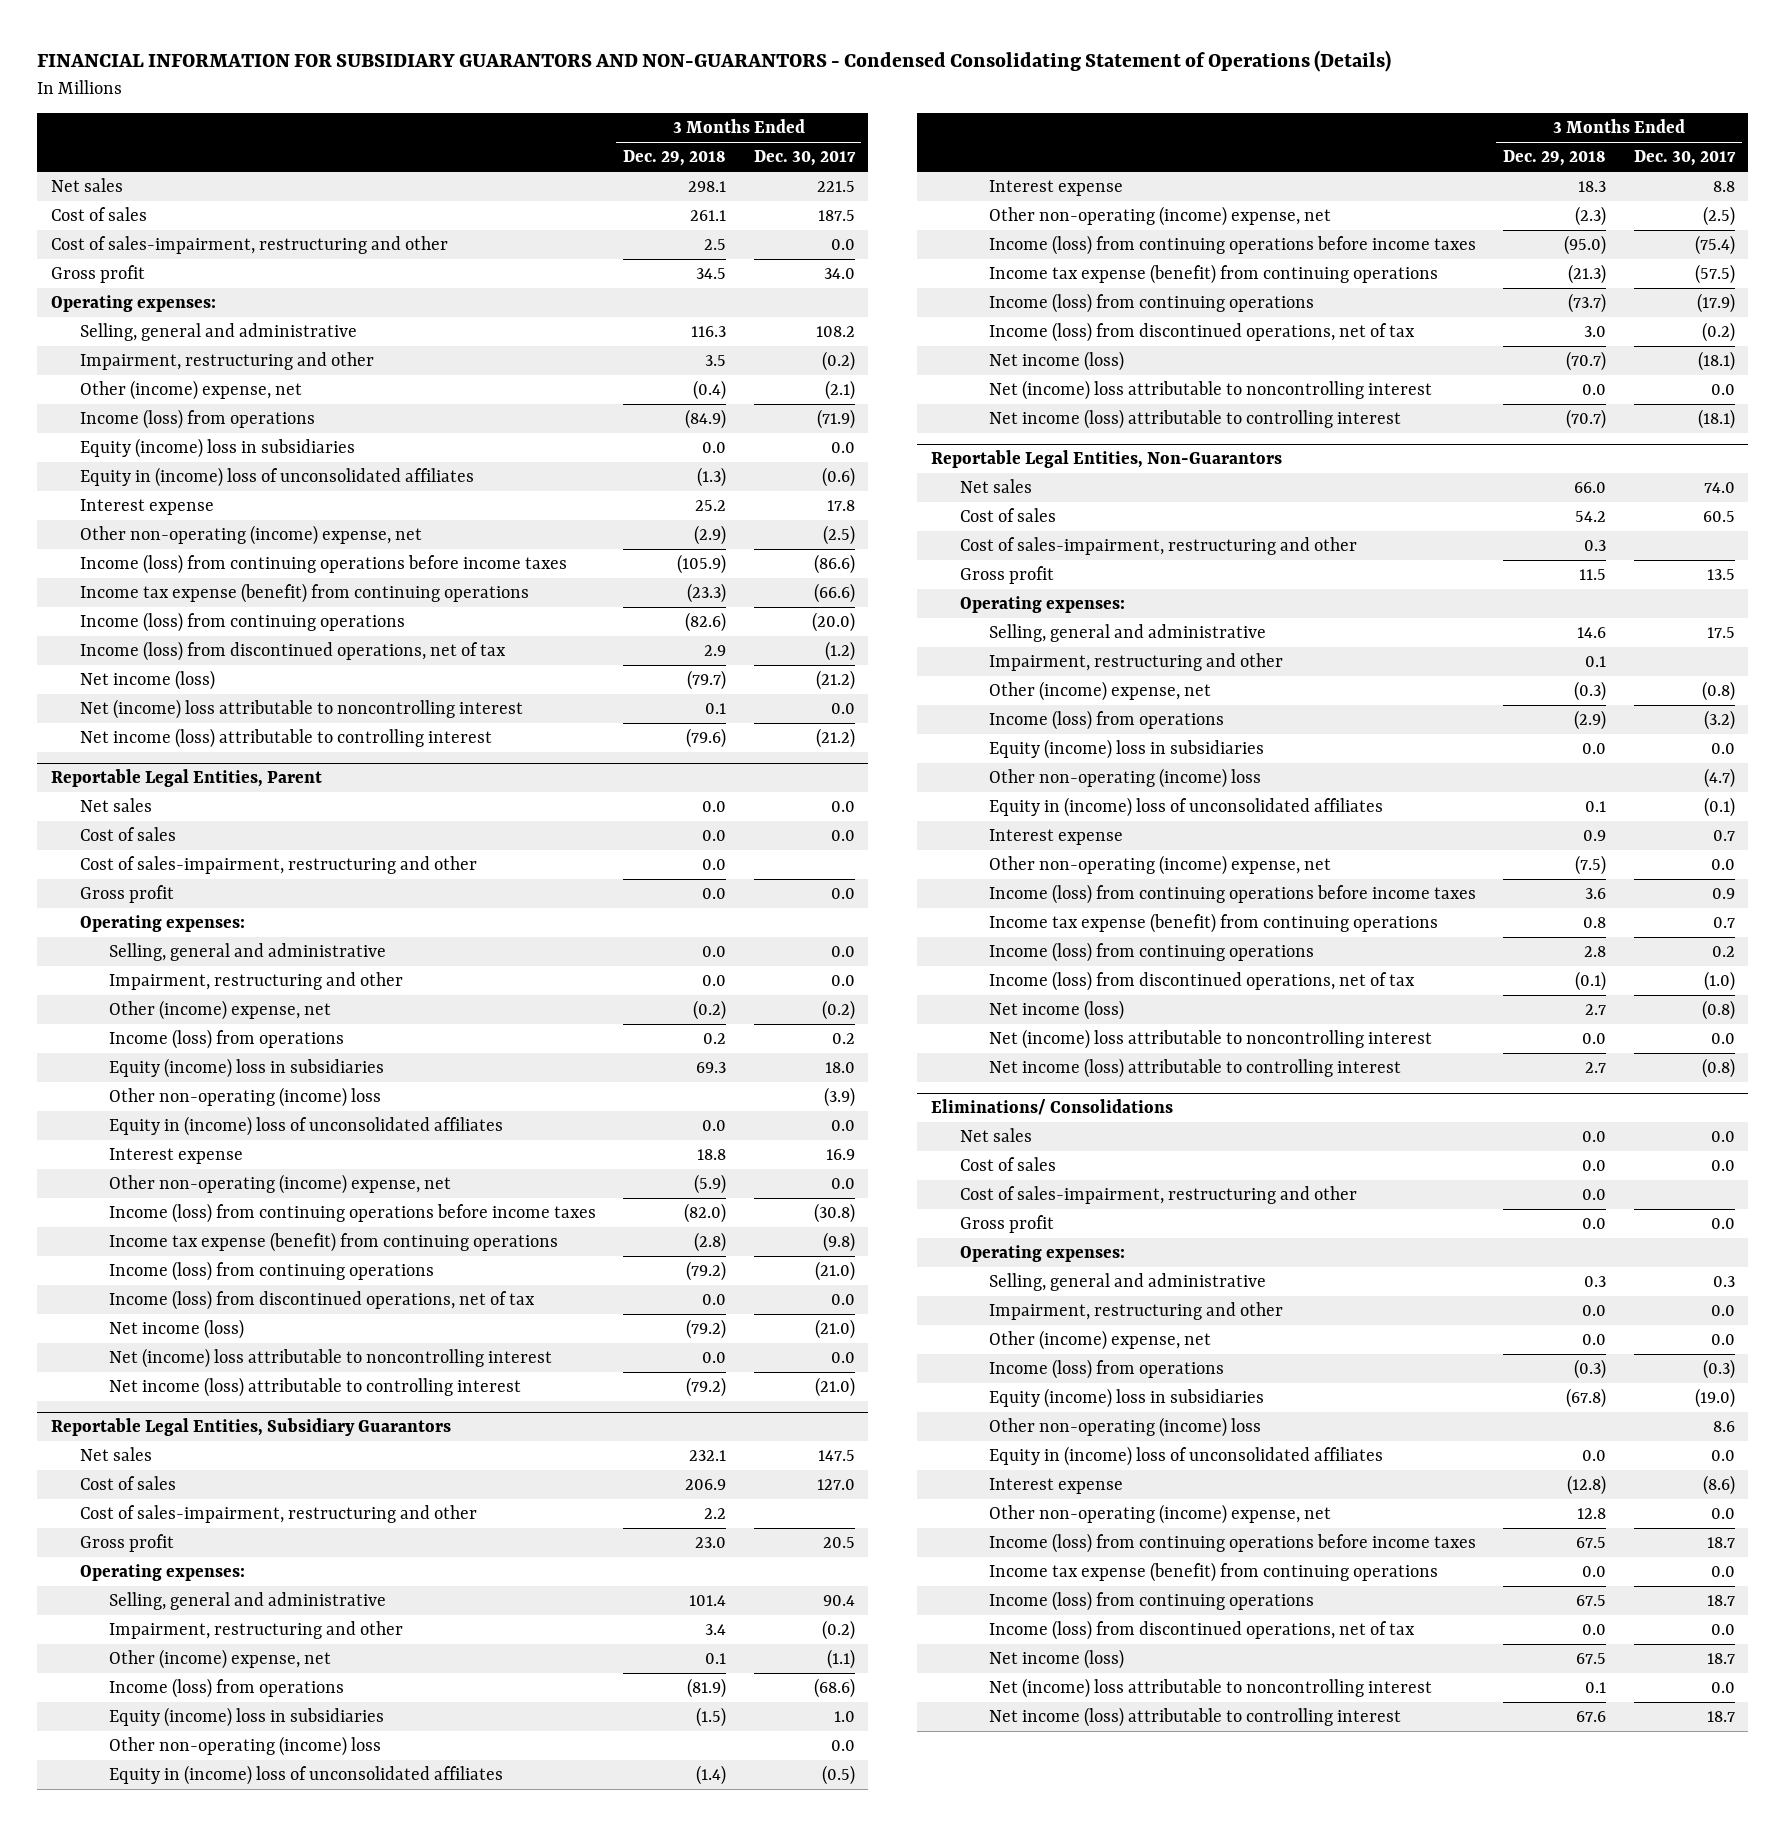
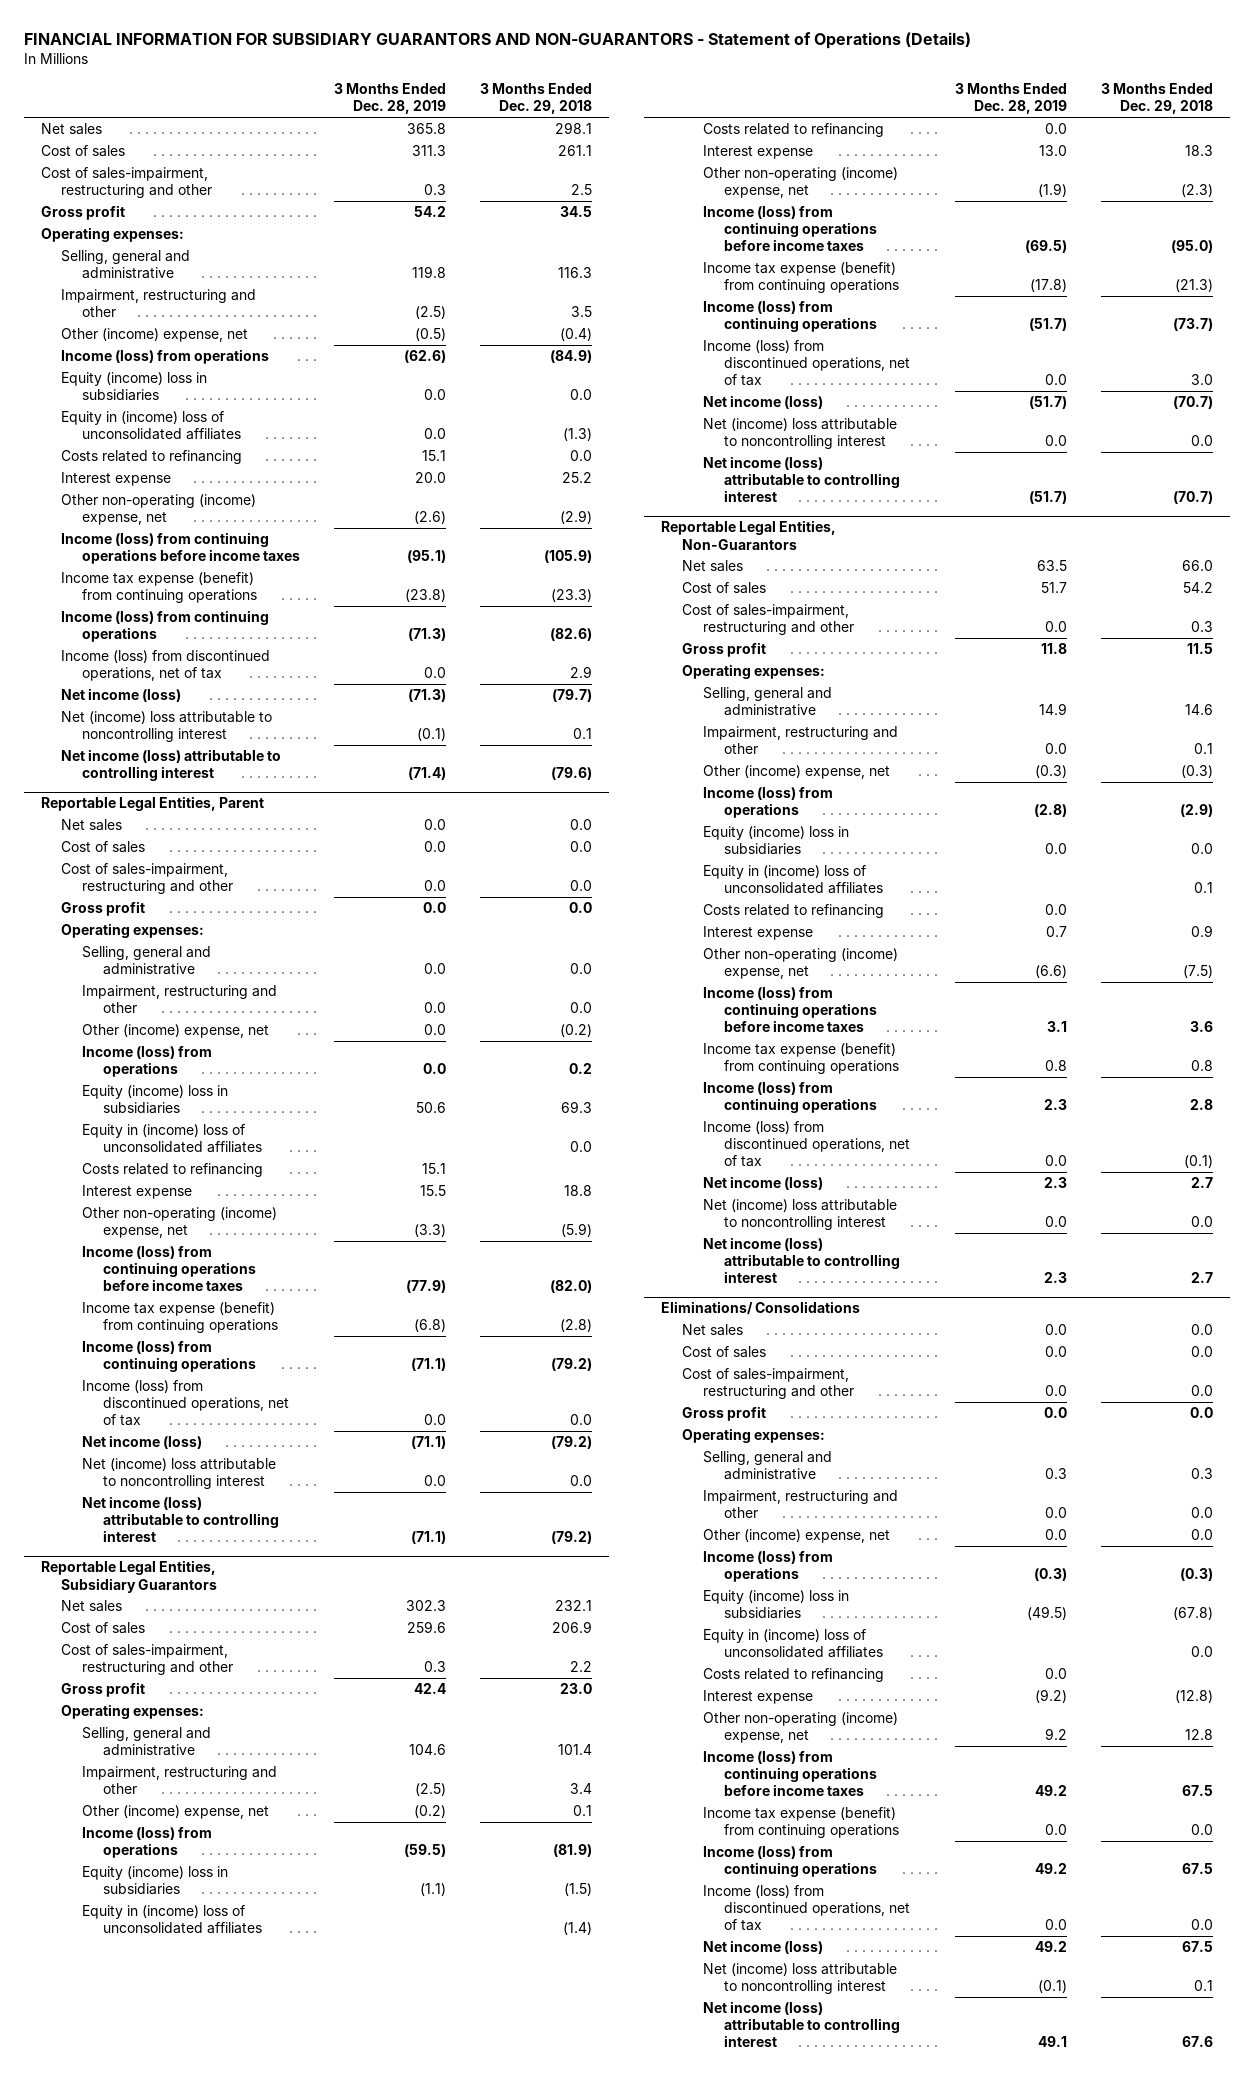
[36,50,1391,73] FINANCIAL INFORMATION FOR SUBSIDIARY GUARANTORS AND NON-GUARANTORS - Condensed Consolidating Statement of Operations (Details) -> [23,32,971,50] FINANCIAL INFORMATION FOR SUBSIDIARY GUARANTORS AND NON-GUARANTORS - Statement of Operations (Details)
[753,150,856,167] Dec. 30, 2017 -> none
none -> [334,83,447,115] 3 Months Ended Dec. 28, 2019
none -> [61,449,243,464] Costs related to refinancing
[108,1087,381,1108] Other non-operating (income) loss -> none
none -> [82,1162,264,1177] Costs related to refinancing
[108,1736,381,1757] Other non-operating (income) loss -> none
none -> [702,122,884,137] Costs related to refinancing
[988,768,1261,789] Other non-operating (income) loss -> none
none -> [702,903,884,918] Costs related to refinancing
[988,1417,1261,1438] Other non-operating (income) loss -> none
none -> [702,1667,884,1682] Costs related to refinancing

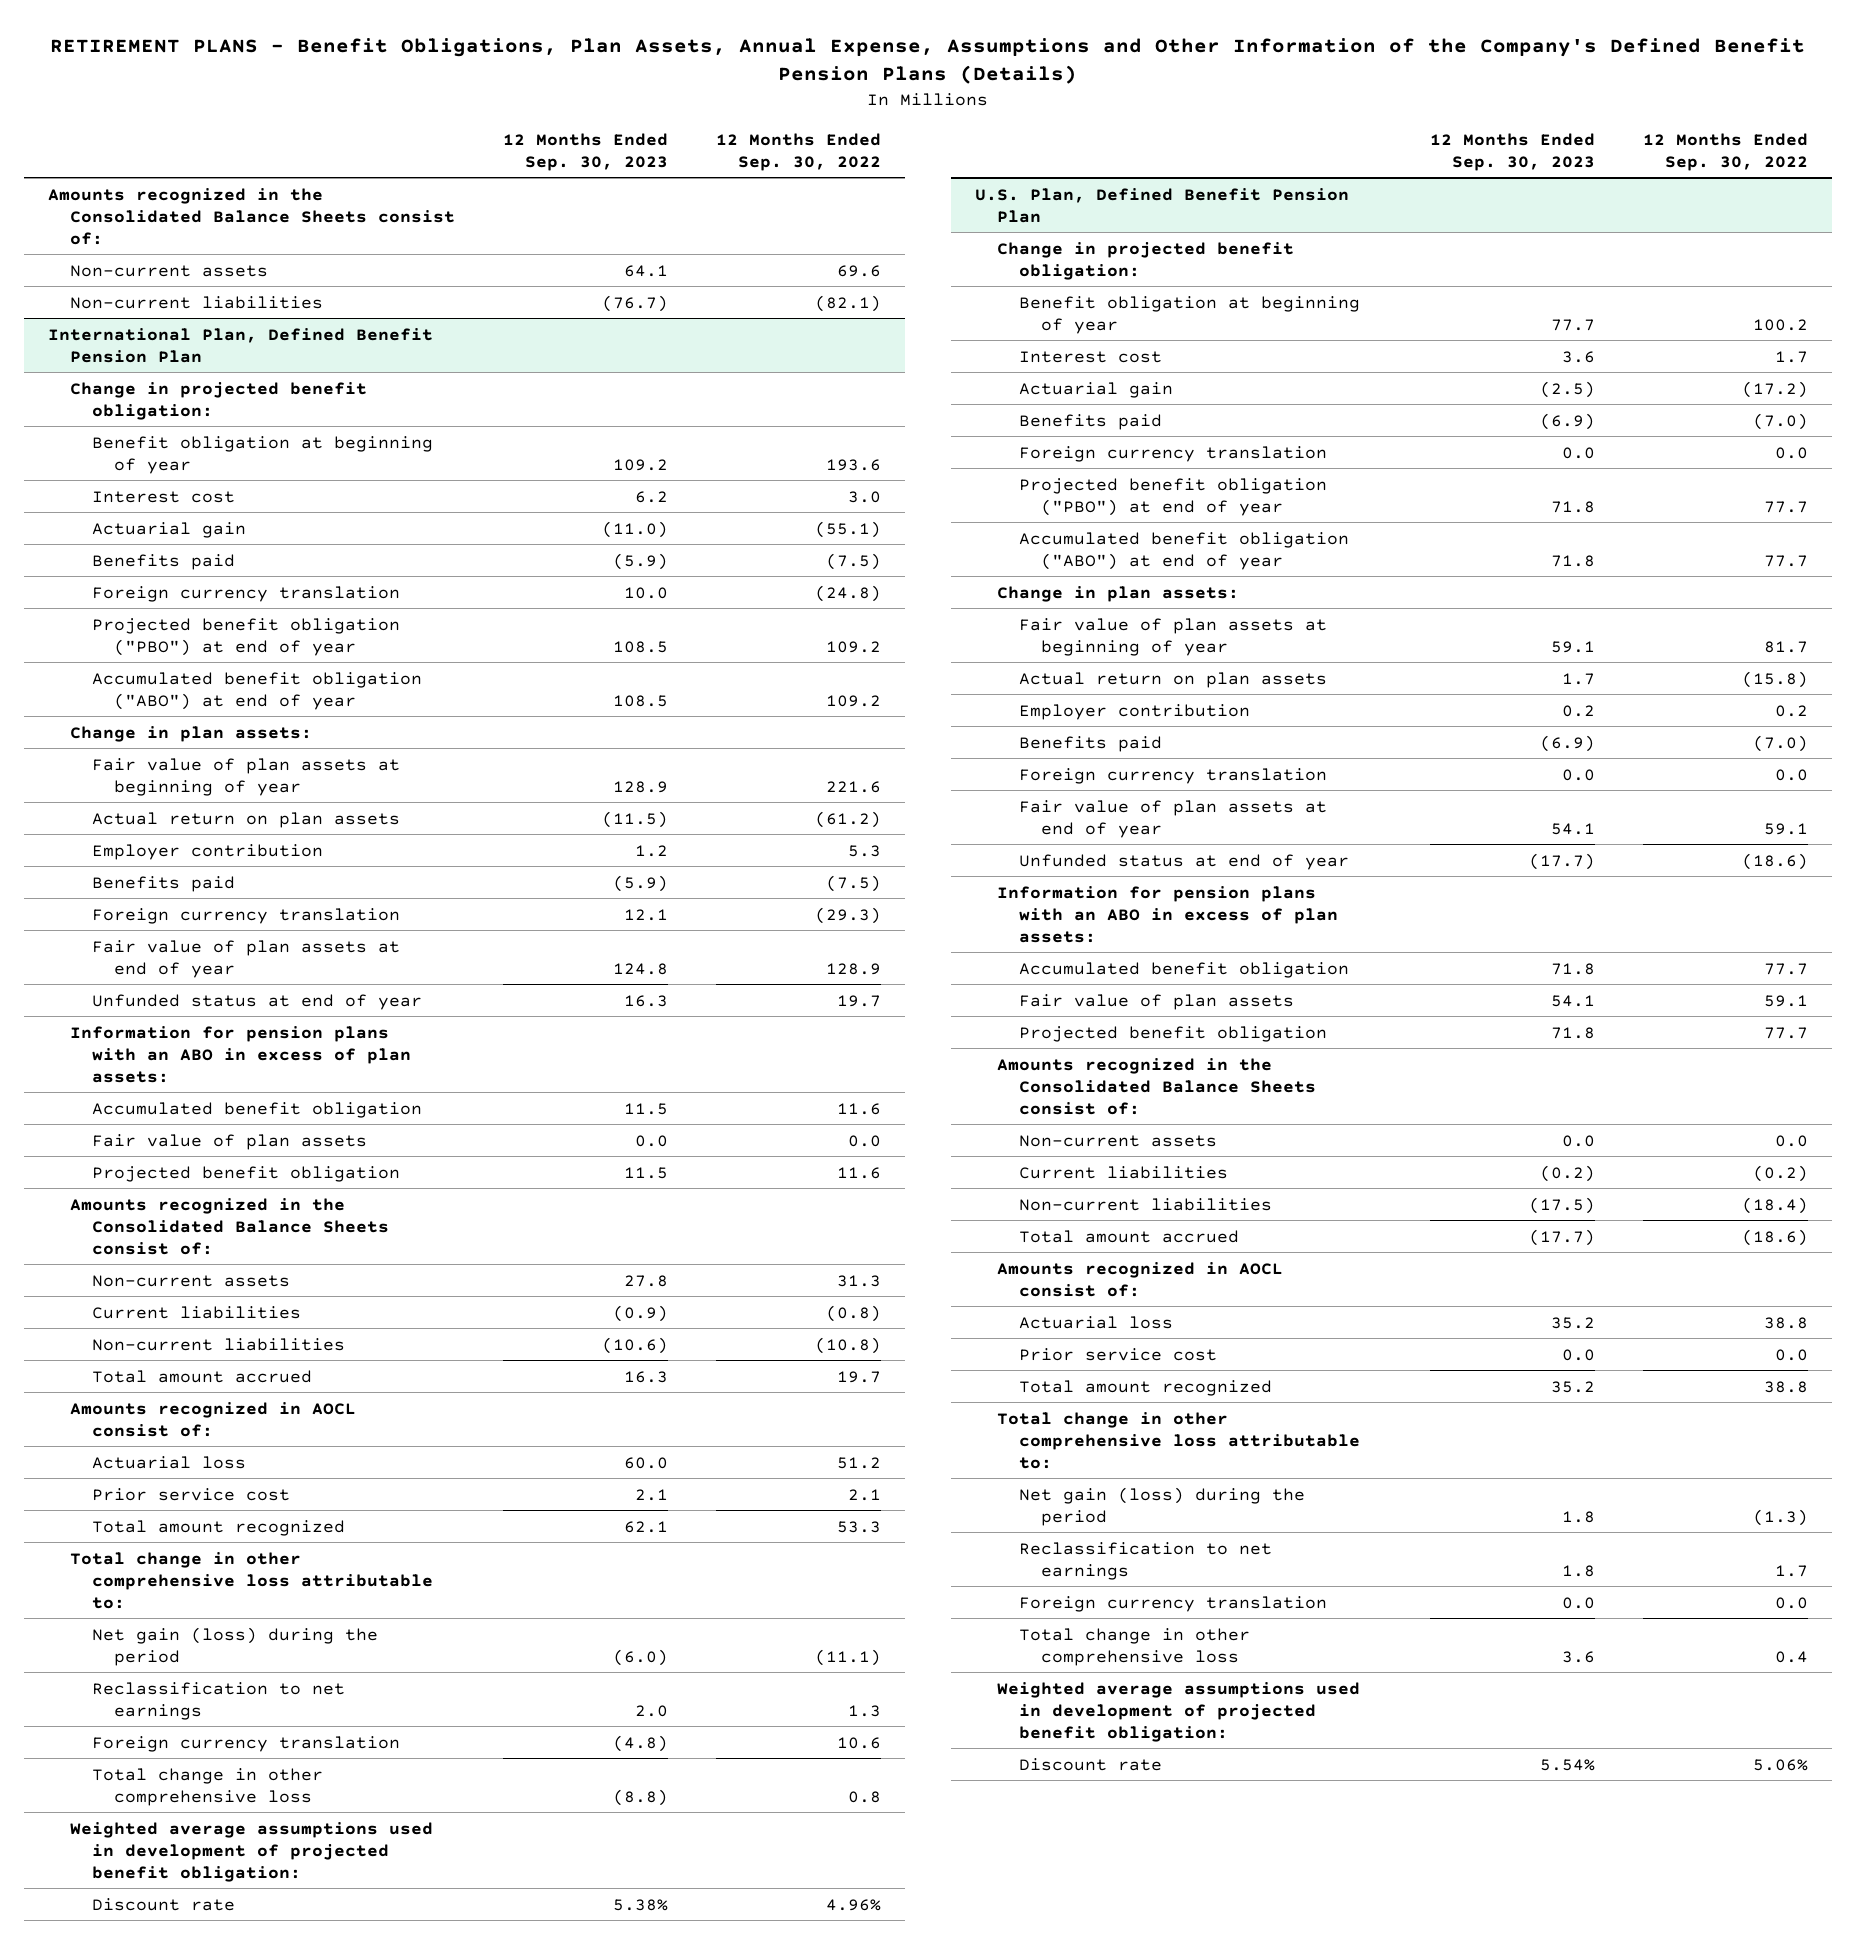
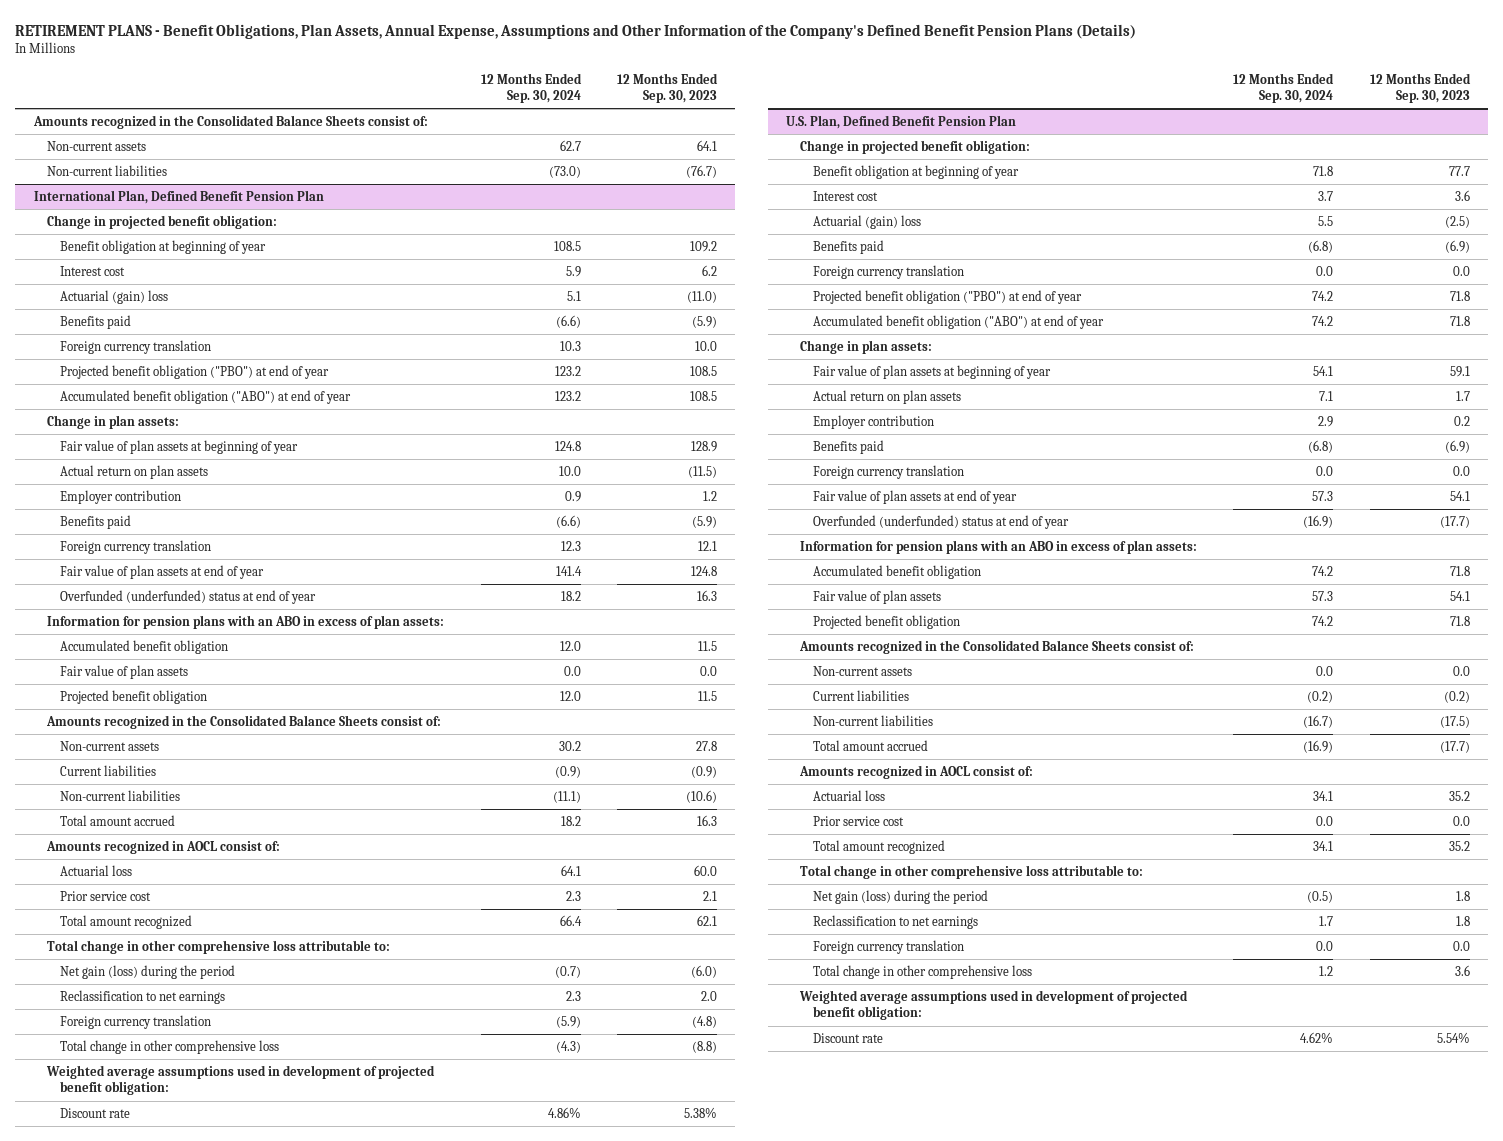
[716,132,882,171] 12 Months Ended Sep. 30, 2022 -> none
none -> [480,72,582,103] 12 Months Ended Sep. 30, 2024
[92,521,247,538] Actuarial gain -> [60,290,169,305] Actuarial (gain) loss
[92,993,423,1010] Unfunded status at end of year -> [60,590,317,605] Overfunded (underfunded) status at end of year
[1018,381,1173,398] Actuarial gain -> [813,215,922,230] Actuarial (gain) loss
[1018,853,1349,870] Unfunded status at end of year -> [813,515,1070,530] Overfunded (underfunded) status at end of year

